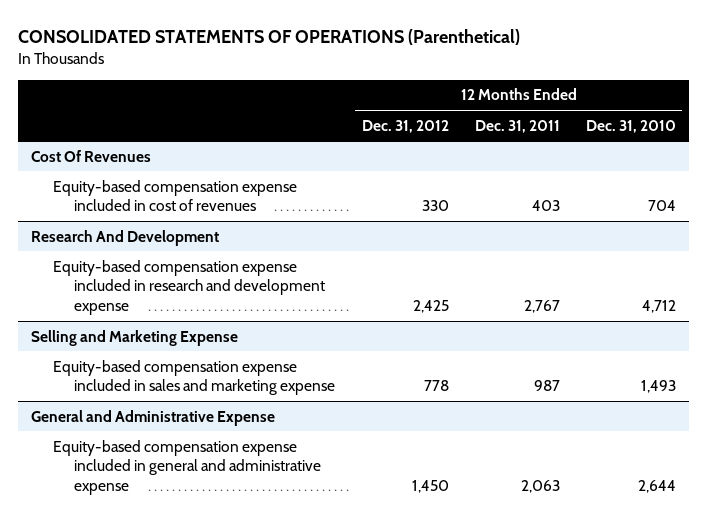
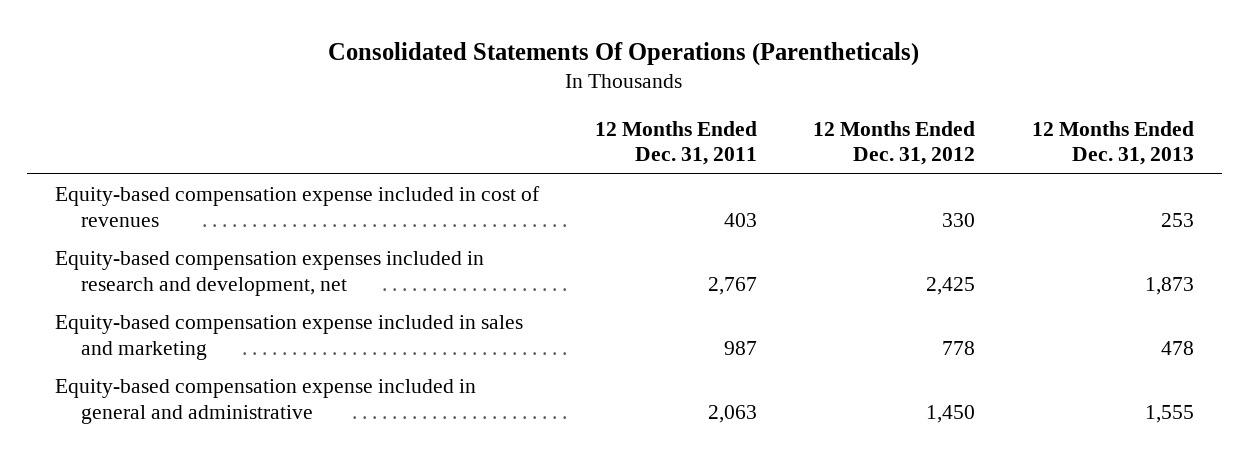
[18,28,521,45] CONSOLIDATED STATEMENTS OF OPERATIONS (Parenthetical) -> [328,41,920,66] Consolidated Statements Of Operations (Parentheticals)
[585,119,676,133] Dec. 31, 2010 -> none
none -> [1031,121,1194,166] 12 Months Ended Dec. 31, 2013
[31,149,152,162] Cost Of Revenues -> none
[31,229,220,246] Research And Development -> none
[31,329,239,346] Selling and Marketing Expense -> none
[31,409,276,426] General and Administrative Expense -> none
[52,259,326,315] Equity-based compensation expense included in research and development expense -> [54,251,484,296] Equity-based compensation expenses included in research and development, net
[52,359,336,396] Equity-based compensation expense included in sales and marketing expense -> [54,315,523,360] Equity-based compensation expense included in sales and marketing
[52,439,322,495] Equity-based compensation expense included in general and administrative expense -> [54,379,476,424] Equity-based compensation expense included in general and administrative

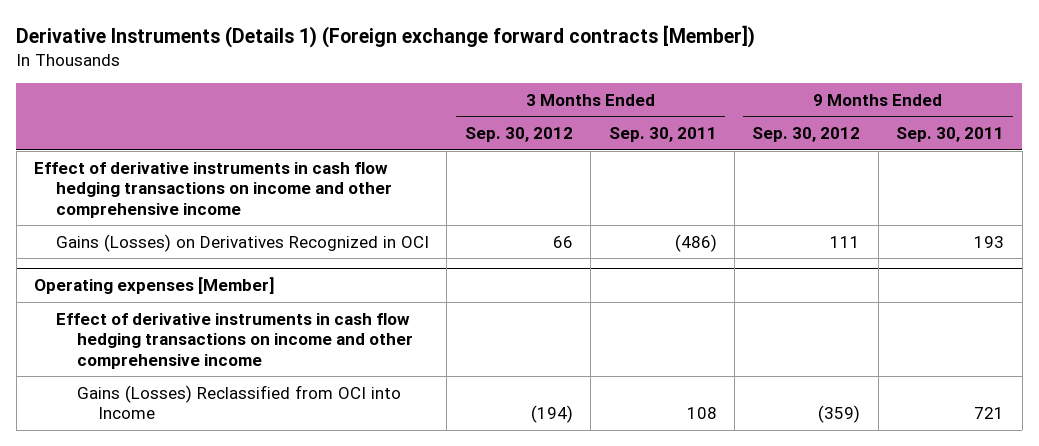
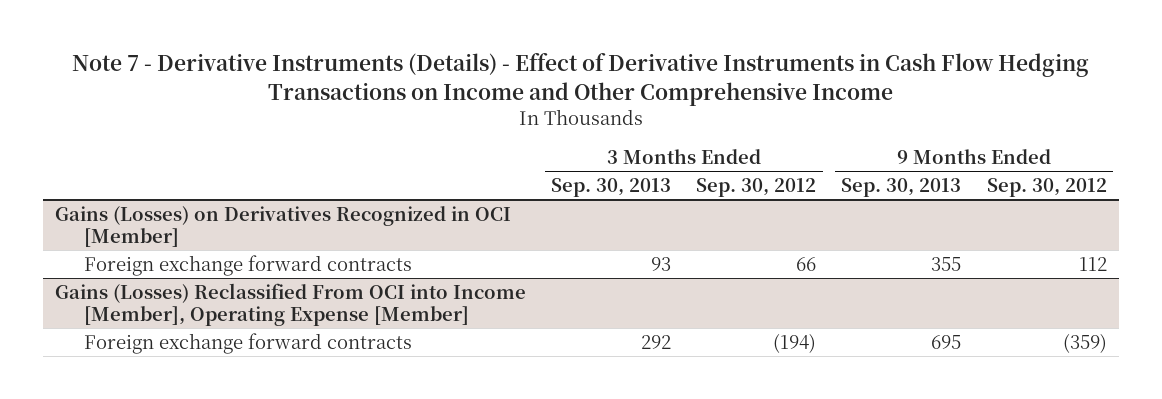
[16,24,756,48] Derivative Instruments (Details 1) (Foreign exchange forward contracts [Member]) -> [71,53,1089,106] Note 7 - Derivative Instruments (Details) - Effect of Derivative Instruments in Cash Flow Hedging Transactions on Income and Other Comprehensive Income
[608,127,717,143] Sep. 30, 2011 -> none
[896,127,1005,143] Sep. 30, 2011 -> none
none -> [551,177,672,197] Sep. 30, 2013
none -> [841,177,962,197] Sep. 30, 2013
[34,161,392,218] Effect of derivative instruments in cash flow hedging transactions on income and other comprehensive income -> none
[55,233,429,252] Gains (Losses) on Derivatives Recognized in OCI -> none
[34,277,276,295] Operating expenses [Member] -> none
[55,312,413,369] Effect of derivative instruments in cash flow hedging transactions on income and other comprehensive income -> none
none -> [55,205,512,247] Gains (Losses) on Derivatives Recognized in OCI [Member]
none -> [84,254,413,276] Foreign exchange forward contracts
none -> [55,282,527,326] Gains (Losses) Reclassified From OCI into Income [Member], Operating Expense [Member]
[76,384,401,420] Gains (Losses) Reclassified from OCI into Income -> [84,332,413,354] Foreign exchange forward contracts

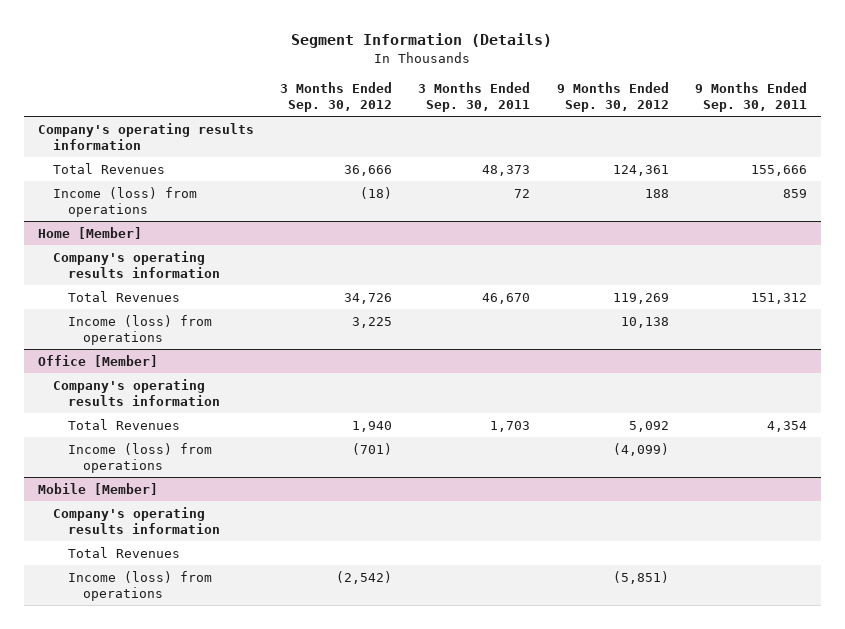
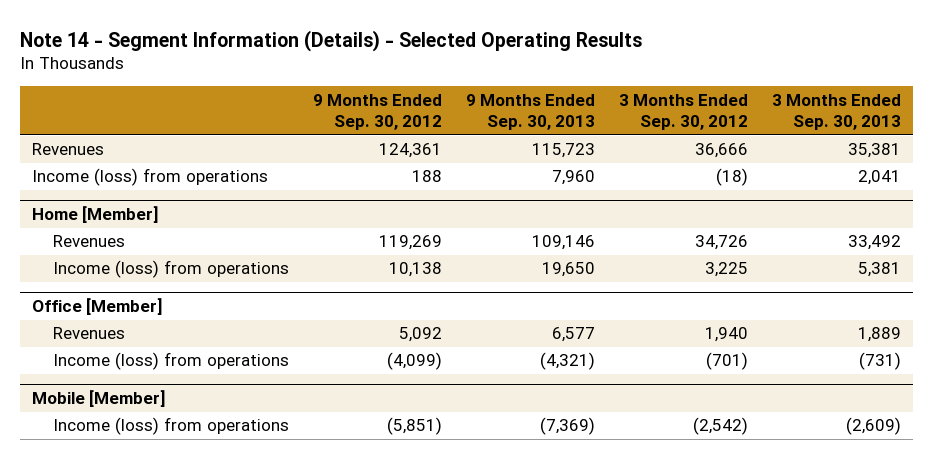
[291,32,553,48] Segment Information (Details) -> [20,29,643,52] Note 14 - Segment Information (Details) - Selected Operating Results
[418,81,531,112] 3 Months Ended Sep. 30, 2011 -> none
[695,81,808,112] 9 Months Ended Sep. 30, 2011 -> none
none -> [466,93,596,131] 9 Months Ended Sep. 30, 2013
none -> [772,93,902,131] 3 Months Ended Sep. 30, 2013
[37,123,254,150] Company's operating results information -> none
[52,163,165,175] Total Revenues -> [32,143,105,156] Revenues
[52,251,221,278] Company's operating results information -> none
[68,291,181,303] Total Revenues -> [52,235,125,248] Revenues
[52,379,221,406] Company's operating results information -> none
[68,419,181,431] Total Revenues -> [52,327,125,340] Revenues
[52,507,221,534] Company's operating results information -> none
[68,547,181,559] Total Revenues -> none

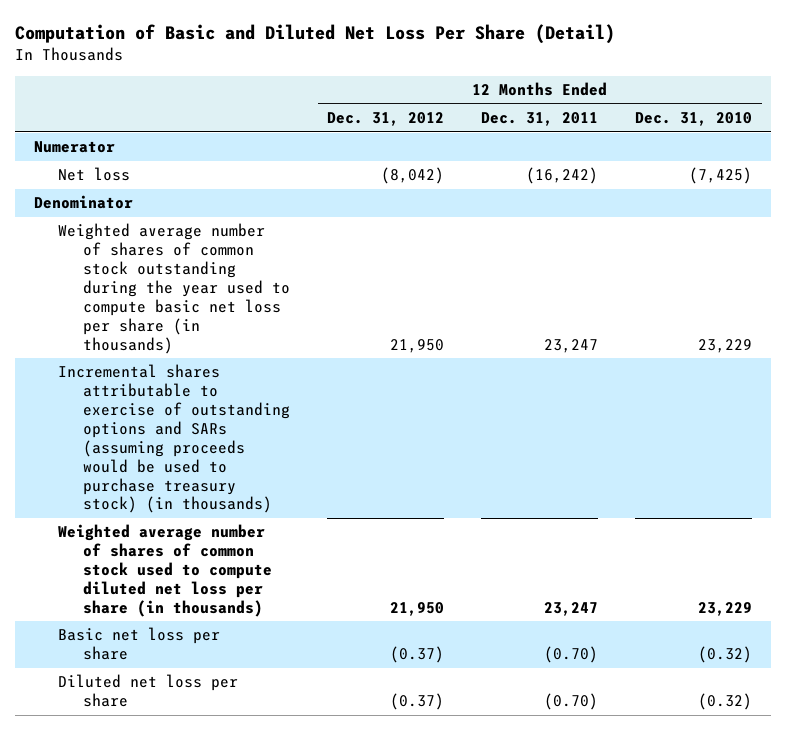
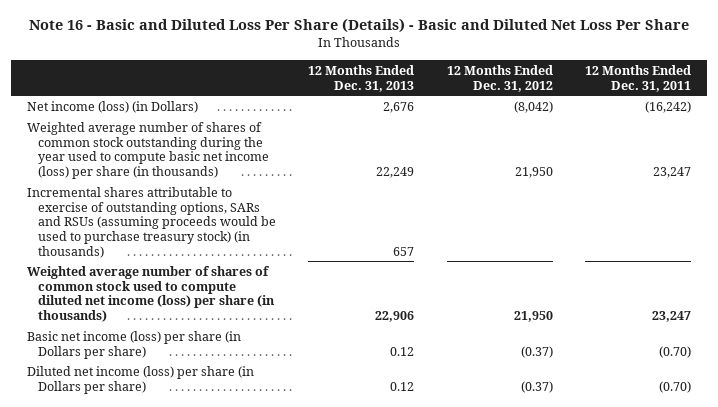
[15,24,616,45] Computation of Basic and Diluted Net Loss Per Share (Detail) -> [28,18,689,34] Note 16 - Basic and Diluted Loss Per Share (Details) - Basic and Diluted Net Loss Per Share
[635,112,753,127] Dec. 31, 2010 -> none
none -> [308,64,415,92] 12 Months Ended Dec. 31, 2013
[33,141,115,154] Numerator -> none
[33,195,133,210] Denominator -> none
[58,167,131,182] Net loss -> [26,100,198,113] Net income (loss) (in Dollars)
[58,223,290,354] Weighted average number of shares of common stock outstanding during the year used to compute basic net loss per share (in thousands) -> [26,121,269,179] Weighted average number of shares of common stock outstanding during the year used to compute basic net income (loss) per share (in thousands)
[58,364,290,514] Incremental shares attributable to exercise of outstanding options and SARs (assuming proceeds would be used to purchase treasury stock) (in thousands) -> [26,186,276,258] Incremental shares attributable to exercise of outstanding options, SARs and RSUs (assuming proceeds would be used to purchase treasury stock) (in thousands)
[58,524,272,617] Weighted average number of shares of common stock used to compute diluted net loss per share (in thousands) -> [26,265,275,322] Weighted average number of shares of common stock used to compute diluted net income (loss) per share (in thousands)
[58,627,221,661] Basic net loss per share -> [26,330,241,359] Basic net income (loss) per share (in Dollars per share)
[58,674,239,708] Diluted net loss per share -> [26,365,254,394] Diluted net income (loss) per share (in Dollars per share)

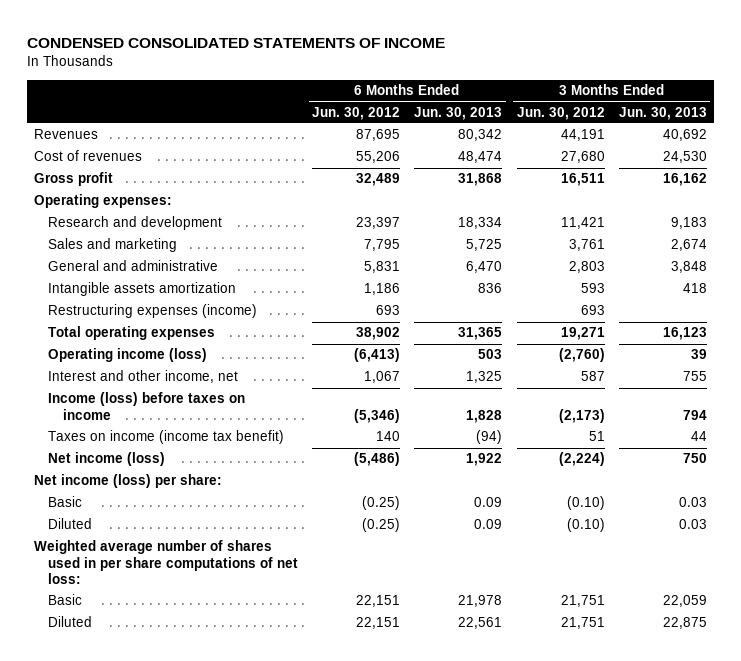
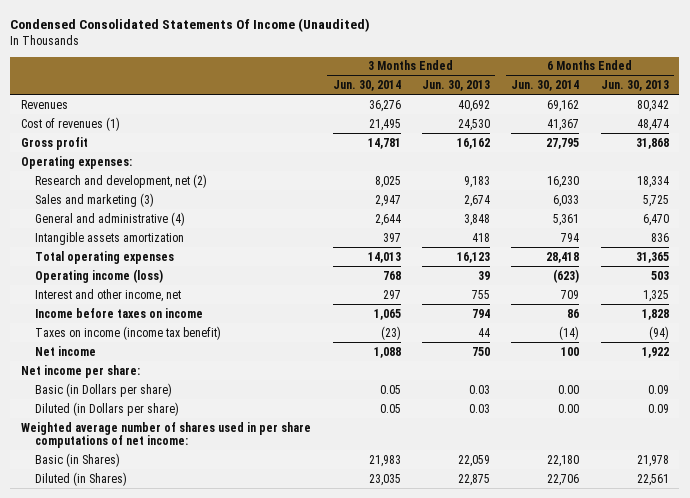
[27,37,446,48] CONDENSED CONSOLIDATED STATEMENTS OF INCOME -> [10,17,371,32] Condensed Consolidated Statements Of Income (Unaudited)
[312,106,401,120] Jun. 30, 2012 -> none
[516,106,605,120] Jun. 30, 2012 -> none
none -> [332,79,401,91] Jun. 30, 2014
none -> [511,79,580,91] Jun. 30, 2014
[34,150,143,162] Cost of revenues -> [21,116,121,131] Cost of revenues (1)
[48,216,223,231] Research and development -> [35,173,208,188] Research and development, net (2)
[48,238,178,253] Sales and marketing -> [35,192,155,207] Sales and marketing (3)
[48,260,219,272] General and administrative -> [35,211,186,226] General and administrative (4)
[48,304,258,319] Restructuring expenses (income) -> none
[48,392,246,420] Income (loss) before taxes on income -> [35,307,204,318] Income before taxes on income
[48,452,166,467] Net income (loss) -> [35,345,97,356] Net income
[34,474,223,489] Net income (loss) per share: -> [21,364,141,378] Net income per share:
[48,496,83,508] Basic -> [35,382,173,397] Basic (in Dollars per share)
[48,518,93,530] Diluted -> [35,401,180,416] Diluted (in Dollars per share)
[34,540,299,584] Weighted average number of shares used in per share computations of net loss: -> [21,421,312,449] Weighted average number of shares used in per share computations of net income:
[48,594,83,606] Basic -> [35,452,121,467] Basic (in Shares)
[48,616,93,628] Diluted -> [35,471,128,486] Diluted (in Shares)

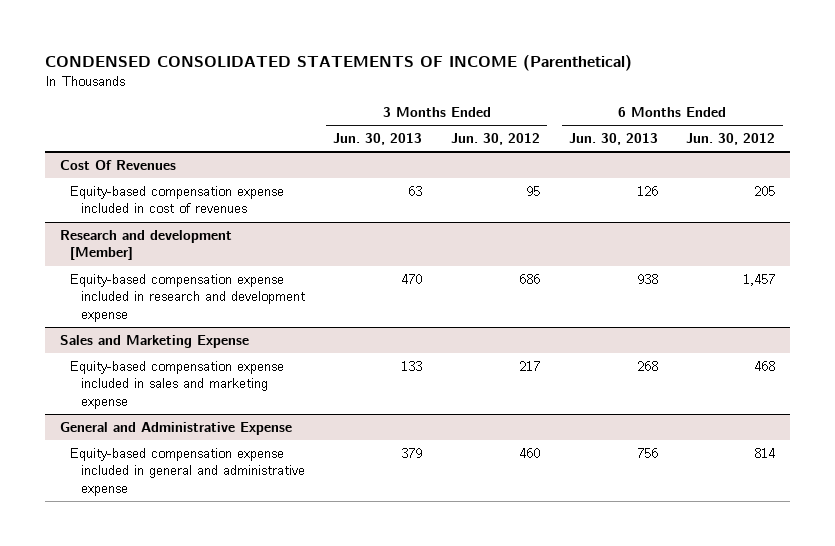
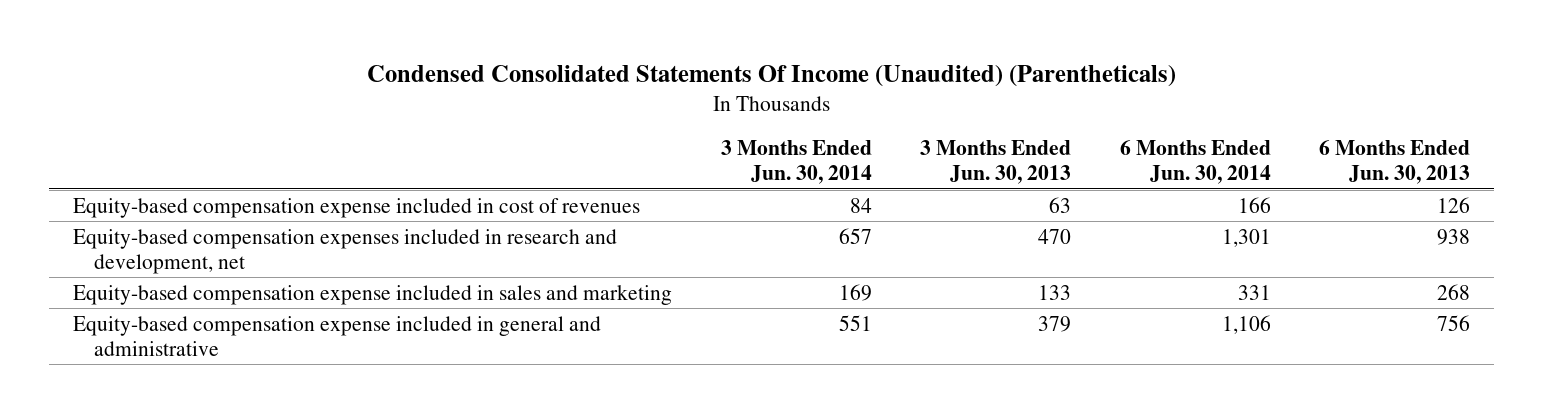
[45,54,633,71] CONDENSED CONSOLIDATED STATEMENTS OF INCOME (Parenthetical) -> [366,65,1176,88] Condensed Consolidated Statements Of Income (Unaudited) (Parentheticals)
[451,132,541,145] Jun. 30, 2012 -> none
[686,132,776,145] Jun. 30, 2012 -> none
none -> [720,140,872,185] 3 Months Ended Jun. 30, 2014
none -> [1119,140,1271,185] 6 Months Ended Jun. 30, 2014
[59,159,176,170] Cost Of Revenues -> none
[59,229,232,261] Research and development [Member] -> none
[59,334,249,348] Sales and Marketing Expense -> none
[59,421,292,435] General and Administrative Expense -> none
[70,273,305,323] Equity-based compensation expense included in research and development expense -> [73,228,618,274] Equity-based compensation expenses included in research and development, net
[70,360,285,410] Equity-based compensation expense included in sales and marketing expense -> [73,284,673,305] Equity-based compensation expense included in sales and marketing
[70,447,305,497] Equity-based compensation expense included in general and administrative expense -> [73,315,602,356] Equity-based compensation expense included in general and administrative

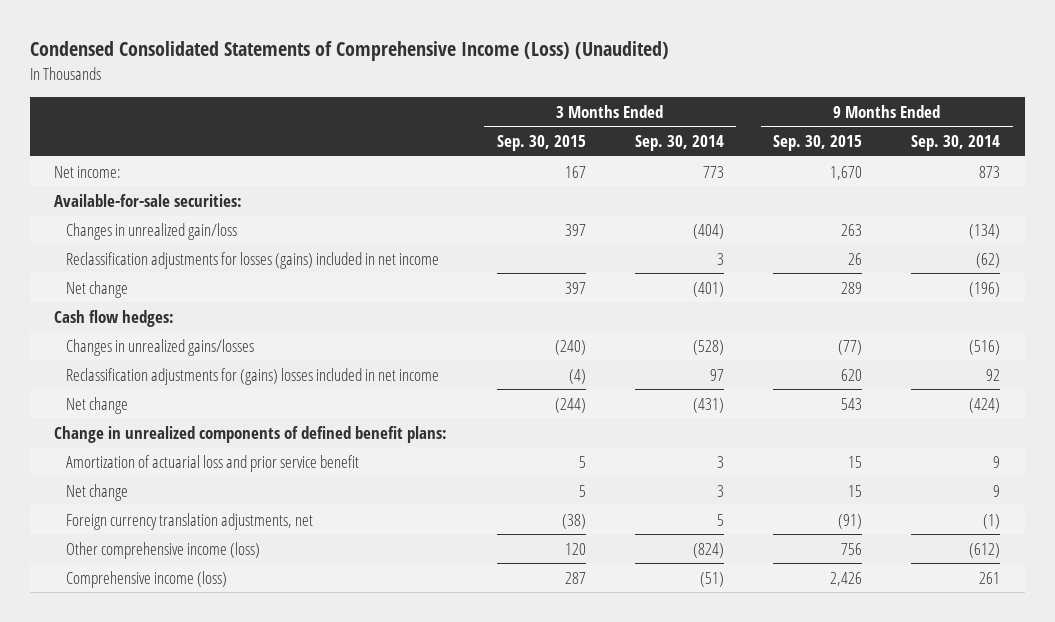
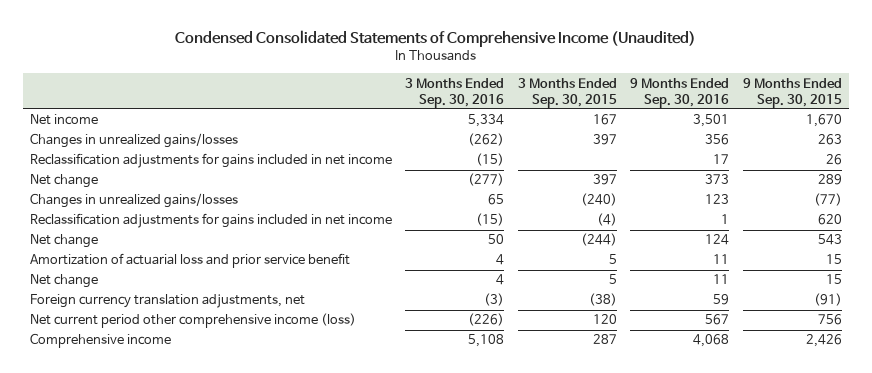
[29,41,669,62] Condensed Consolidated Statements of Comprehensive Income (Loss) (Unaudited) -> [174,29,696,47] Condensed Consolidated Statements of Comprehensive Income (Unaudited)
[634,135,724,152] Sep. 30, 2014 -> none
[911,135,1001,152] Sep. 30, 2014 -> none
none -> [405,77,505,108] 3 Months Ended Sep. 30, 2016
none -> [630,77,730,108] 9 Months Ended Sep. 30, 2016
[54,193,243,207] Available-for-sale securities: -> none
[54,165,122,178] Net income: -> [29,114,98,126] Net income
[66,222,238,240] Changes in unrealized gain/loss -> [29,133,238,149] Changes in unrealized gains/losses
[66,251,440,269] Reclassification adjustments for losses (gains) included in net income -> [29,153,392,169] Reclassification adjustments for gains included in net income
[54,309,175,327] Cash flow hedges: -> none
[66,367,440,385] Reclassification adjustments for (gains) losses included in net income -> [29,213,392,229] Reclassification adjustments for gains included in net income
[54,425,448,443] Change in unrealized components of defined benefit plans: -> none
[66,541,261,559] Other comprehensive income (loss) -> [29,313,356,329] Net current period other comprehensive income (loss)
[66,570,228,588] Comprehensive income (loss) -> [29,333,171,349] Comprehensive income

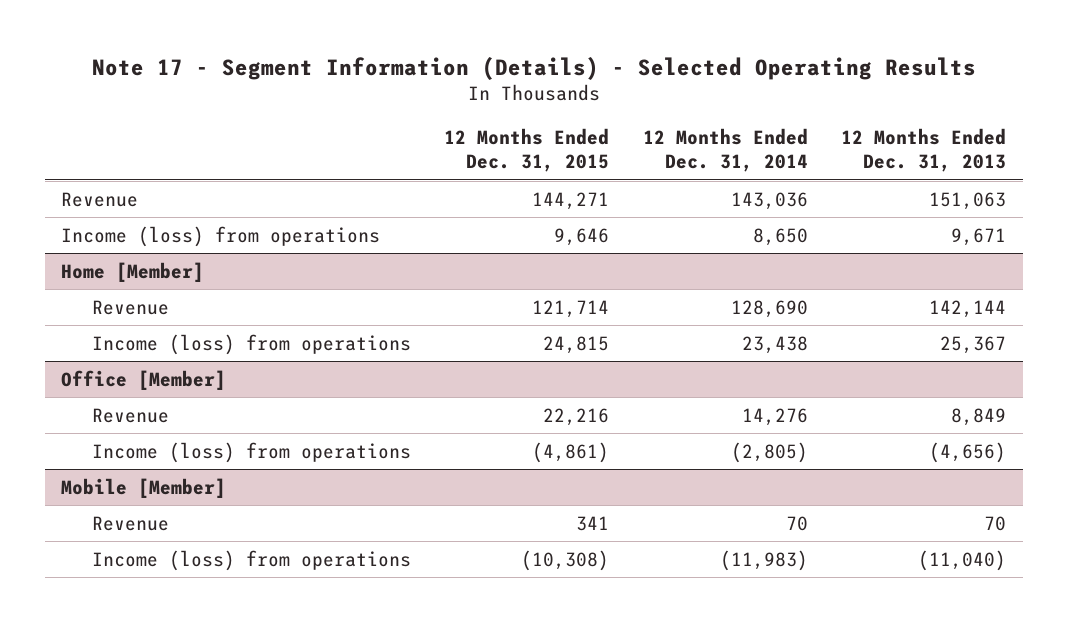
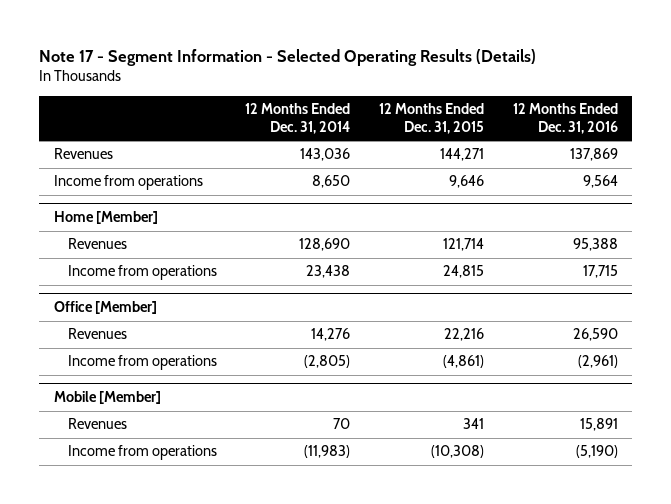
[91,56,976,80] Note 17 - Segment Information (Details) - Selected Operating Results -> [39,48,537,66] Note 17 - Segment Information - Selected Operating Results (Details)
[841,128,1007,173] 12 Months Ended Dec. 31, 2013 -> none
none -> [512,103,618,134] 12 Months Ended Dec. 31, 2016
[61,191,139,207] Revenue -> [53,148,113,160] Revenues
[61,225,381,247] Income (loss) from operations -> [53,175,203,191] Income from operations
[91,299,169,315] Revenue -> [67,238,127,250] Revenues
[91,333,411,355] Income (loss) from operations -> [67,265,217,281] Income from operations
[91,407,169,423] Revenue -> [67,328,127,340] Revenues
[91,441,411,463] Income (loss) from operations -> [67,355,217,371] Income from operations
[91,515,169,531] Revenue -> [67,418,127,430] Revenues
[91,549,411,571] Income (loss) from operations -> [67,445,217,461] Income from operations

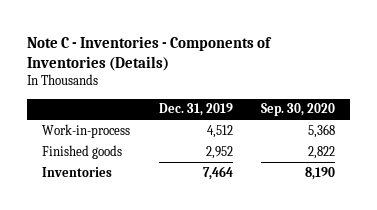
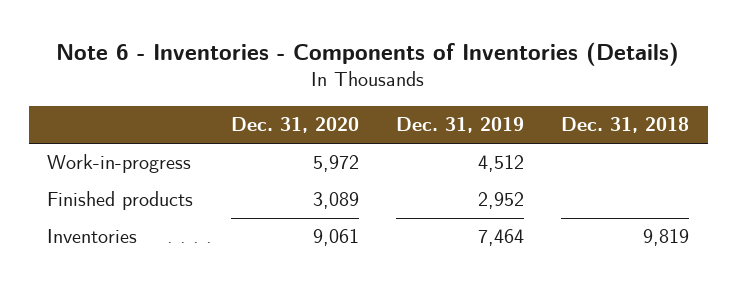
[27,35,273,71] Note C - Inventories - Components of Inventories (Details) -> [56,41,680,66] Note 6 - Inventories - Components of Inventories (Details)
[261,103,336,117] Sep. 30, 2020 -> none
none -> [230,117,359,134] Dec. 31, 2020
none -> [560,117,689,134] Dec. 31, 2018
[41,123,130,138] Work-in-process -> [47,154,192,174] Work-in-progress
[41,144,122,159] Finished goods -> [47,191,194,211] Finished products

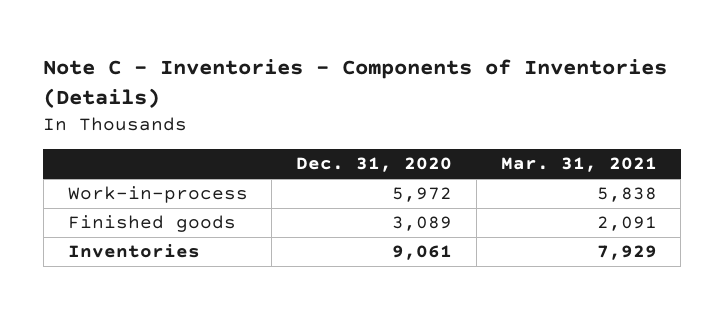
[56,41,680,66] Note 6 - Inventories - Components of Inventories (Details) -> [43,58,668,108] Note C - Inventories - Components of Inventories (Details)
[395,117,524,134] Dec. 31, 2019 -> none
[560,117,689,134] Dec. 31, 2018 -> none
none -> [500,157,657,173] Mar. 31, 2021
[47,154,192,174] Work-in-progress -> [67,186,248,204] Work-in-process
[47,191,194,211] Finished products -> [67,215,236,233] Finished goods

